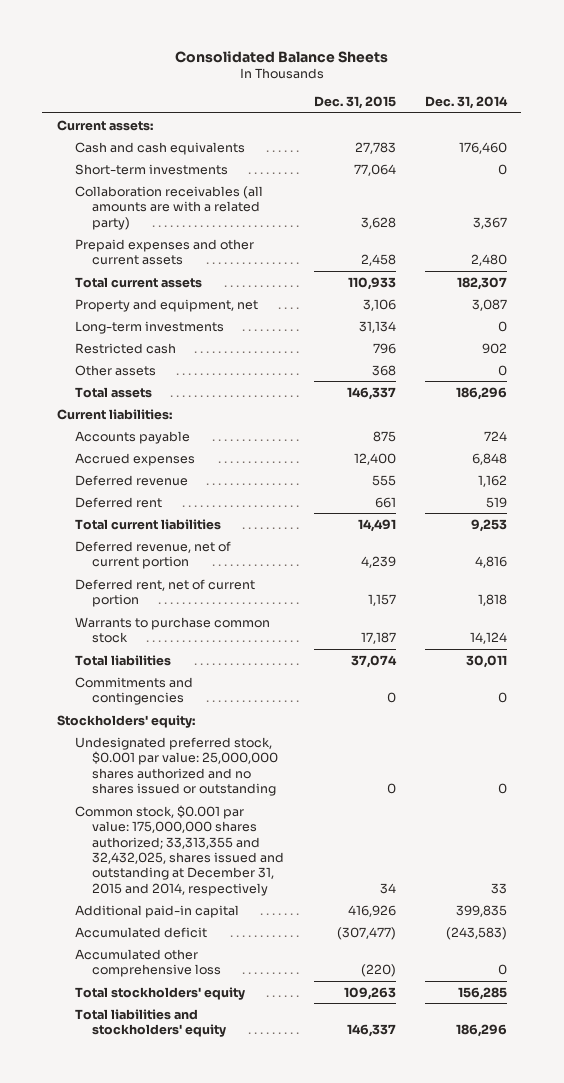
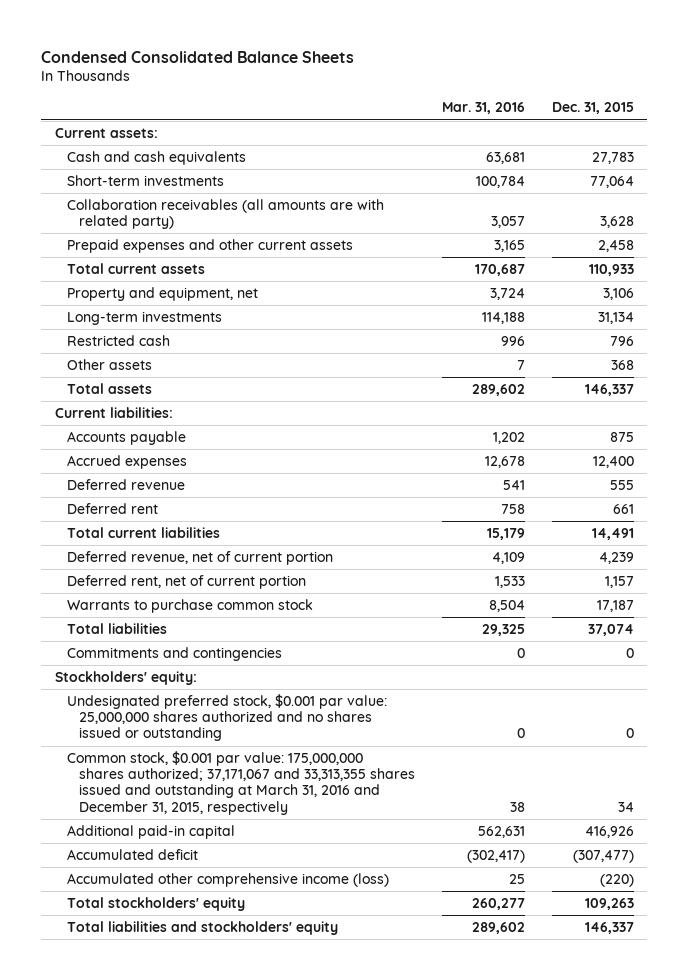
[174,50,388,63] Consolidated Balance Sheets -> [41,50,355,63] Condensed Consolidated Balance Sheets
[424,96,508,110] Dec. 31, 2014 -> none
none -> [441,102,525,115] Mar. 31, 2016
[74,185,263,230] Collaboration receivables (all amounts are with a related party) -> [66,199,384,230] Collaboration receivables (all amounts are with related party)
[74,804,285,896] Common stock, $0.001 par value: 175,000,000 shares authorized; 33,313,355 and 32,432,025, shares issued and outstanding at December 31, 2015 and 2014, respectively -> [66,751,415,815] Common stock, $0.001 par value: 175,000,000 shares authorized; 37,171,067 and 33,313,355 shares issued and outstanding at March 31, 2016 and December 31, 2015, respectively
[74,948,222,978] Accumulated other comprehensive loss -> [66,873,389,888] Accumulated other comprehensive income (loss)

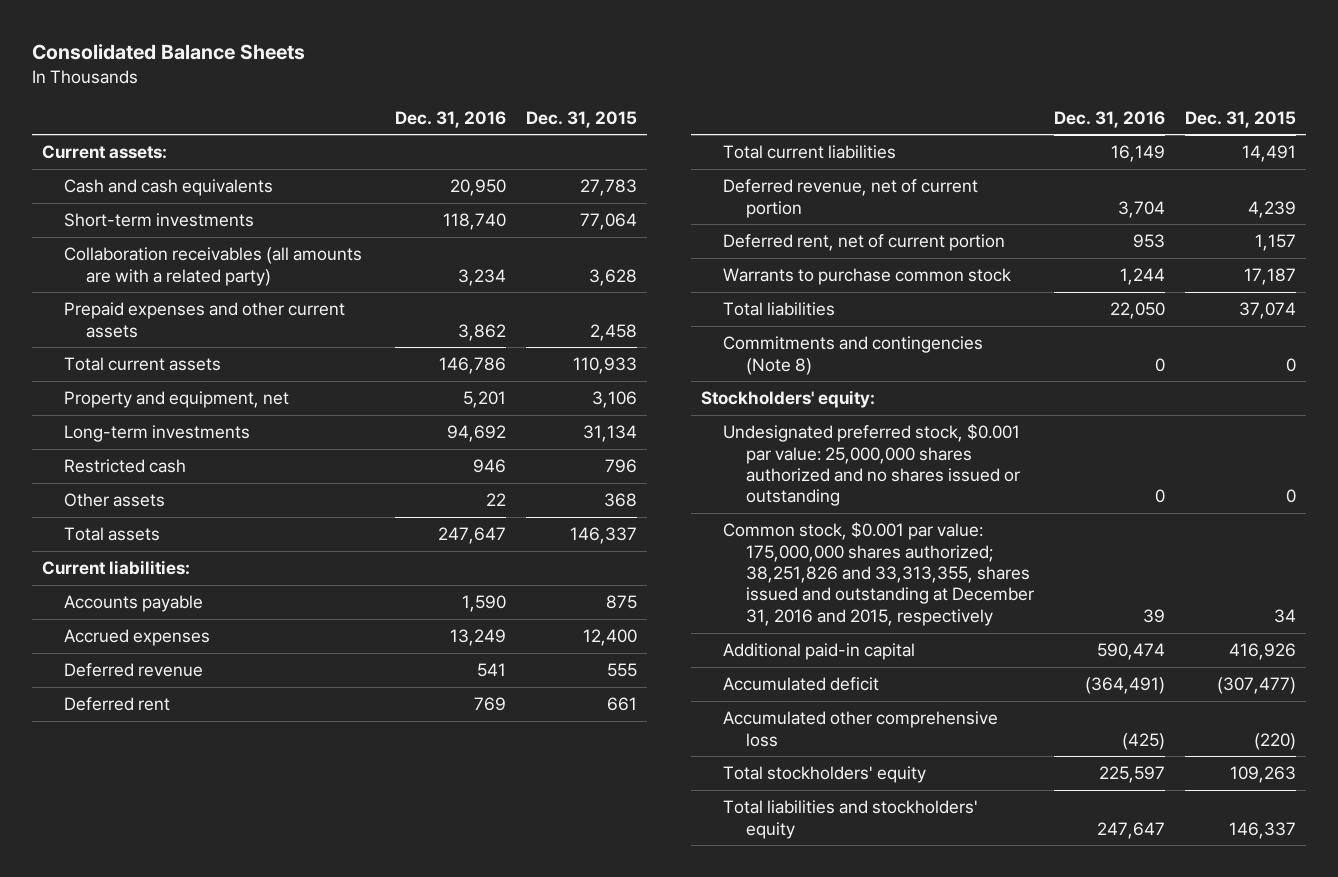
[41,50,355,63] Condensed Consolidated Balance Sheets -> [31,44,305,61] Consolidated Balance Sheets
[441,102,525,115] Mar. 31, 2016 -> none
none -> [394,110,506,128] Dec. 31, 2016
[66,199,384,230] Collaboration receivables (all amounts are with related party) -> [64,247,363,286] Collaboration receivables (all amounts are with a related party)
[66,647,282,662] Commitments and contingencies -> [723,336,984,375] Commitments and contingencies (Note 8)
[66,751,415,815] Common stock, $0.001 par value: 175,000,000 shares authorized; 37,171,067 and 33,313,355 shares issued and outstanding at March 31, 2016 and December 31, 2015, respectively -> [723,522,1034,626] Common stock, $0.001 par value: 175,000,000 shares authorized; 38,251,826 and 33,313,355, shares issued and outstanding at December 31, 2016 and 2015, respectively
[66,873,389,888] Accumulated other comprehensive income (loss) -> [723,711,999,747] Accumulated other comprehensive loss

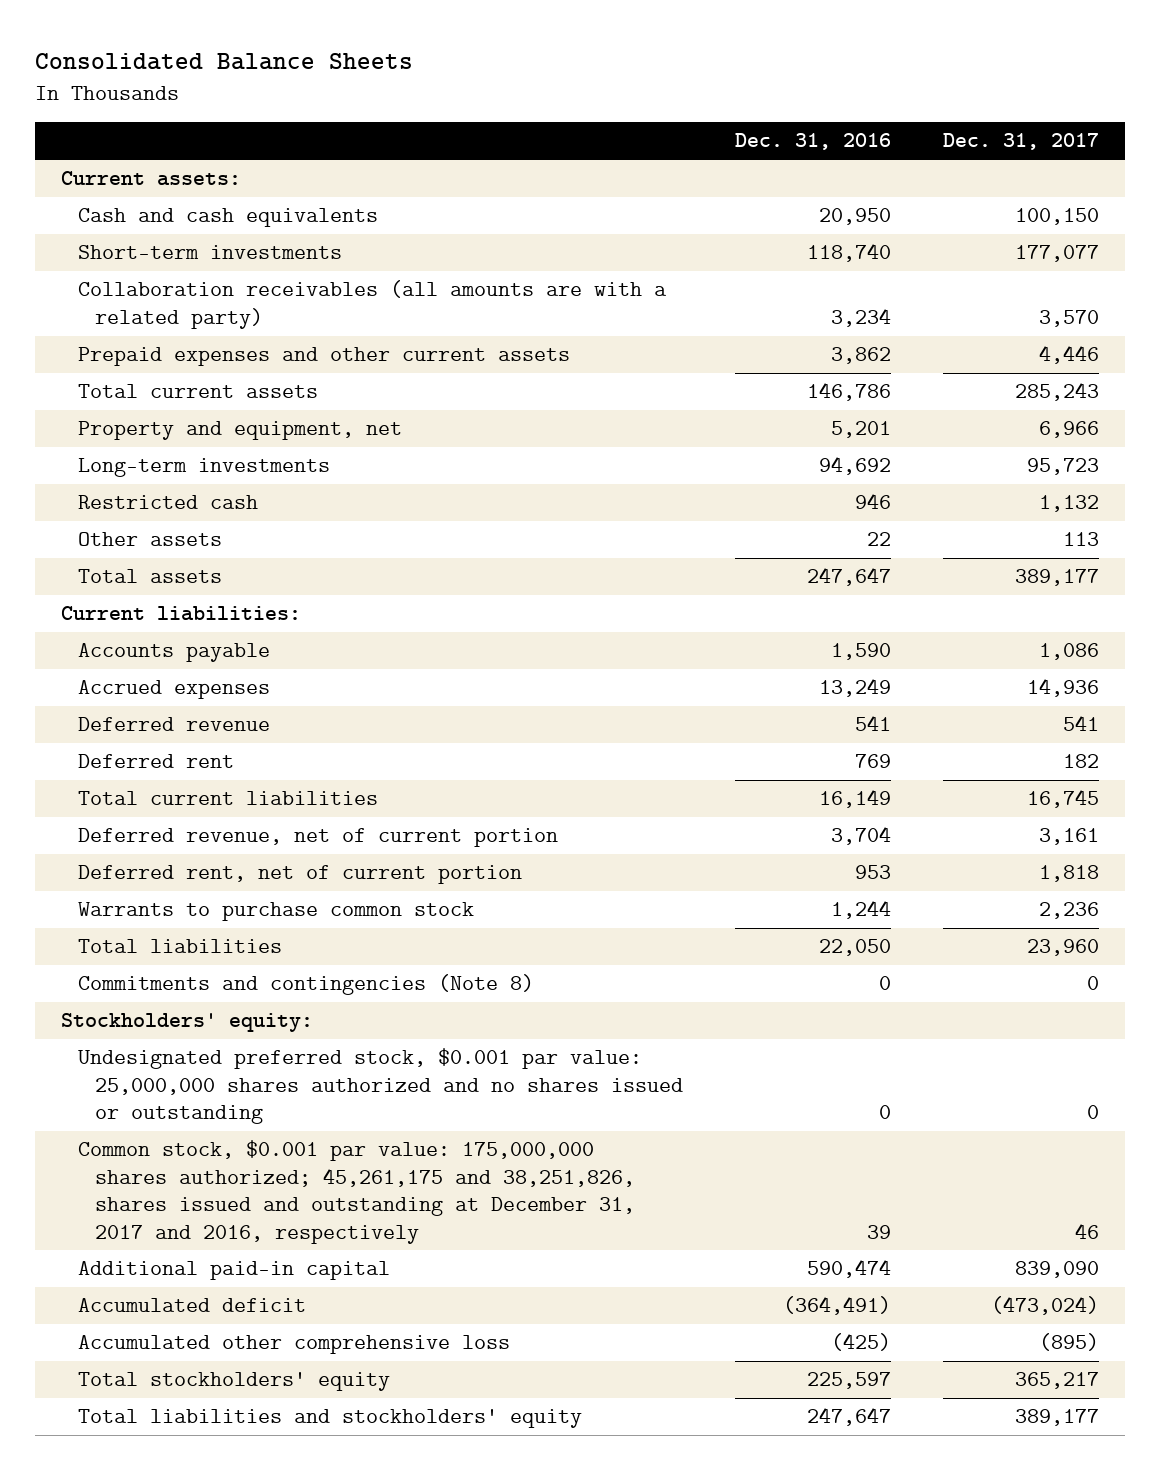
[526,110,638,128] Dec. 31, 2015 -> none
none -> [942,133,1099,151] Dec. 31, 2017
[723,522,1034,626] Common stock, $0.001 par value: 175,000,000 shares authorized; 38,251,826 and 33,313,355, shares issued and outstanding at December 31, 2016 and 2015, respectively -> [77,1140,635,1244] Common stock, $0.001 par value: 175,000,000 shares authorized; 45,261,175 and 38,251,826, shares issued and outstanding at December 31, 2017 and 2016, respectively

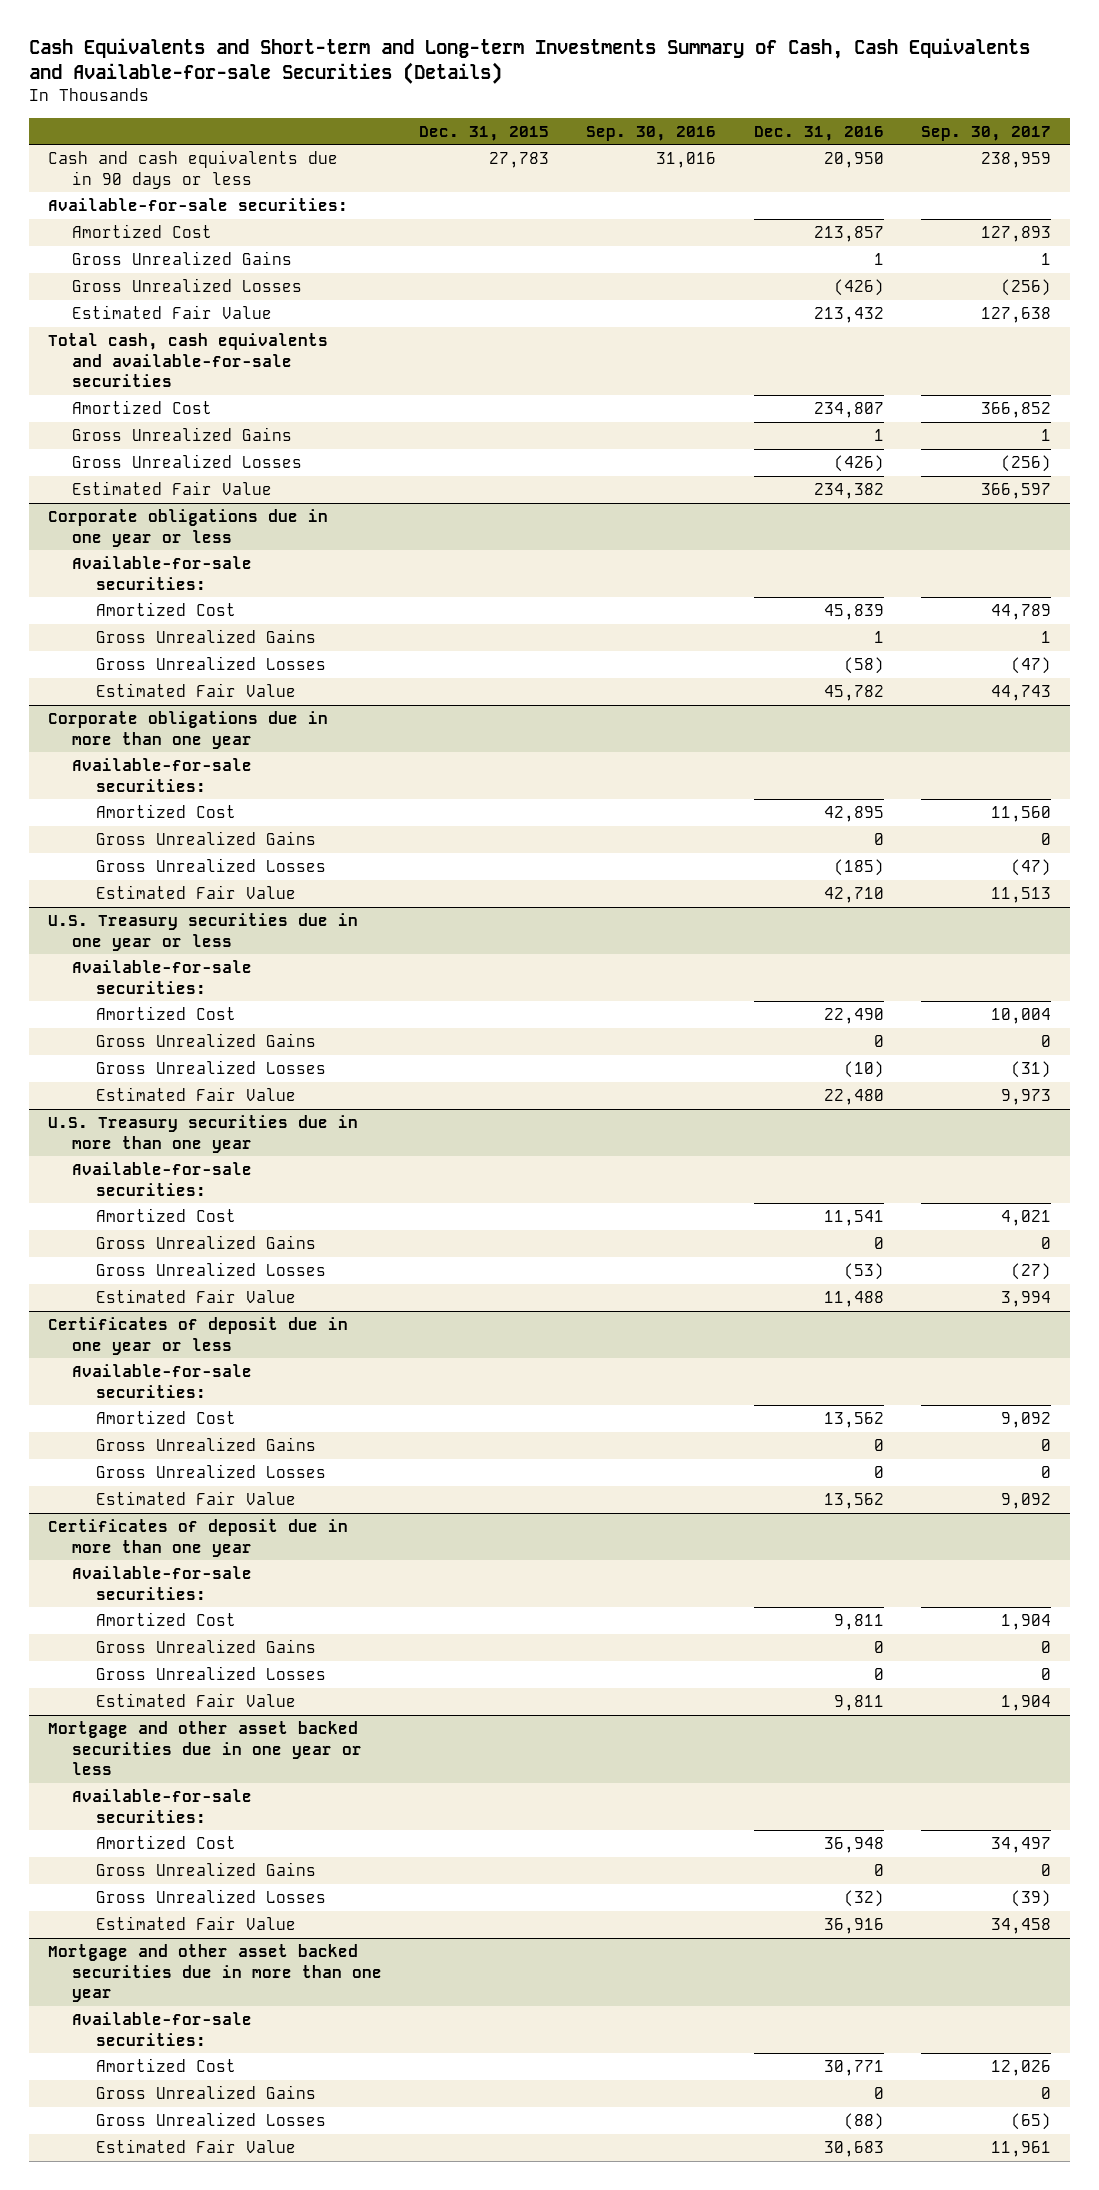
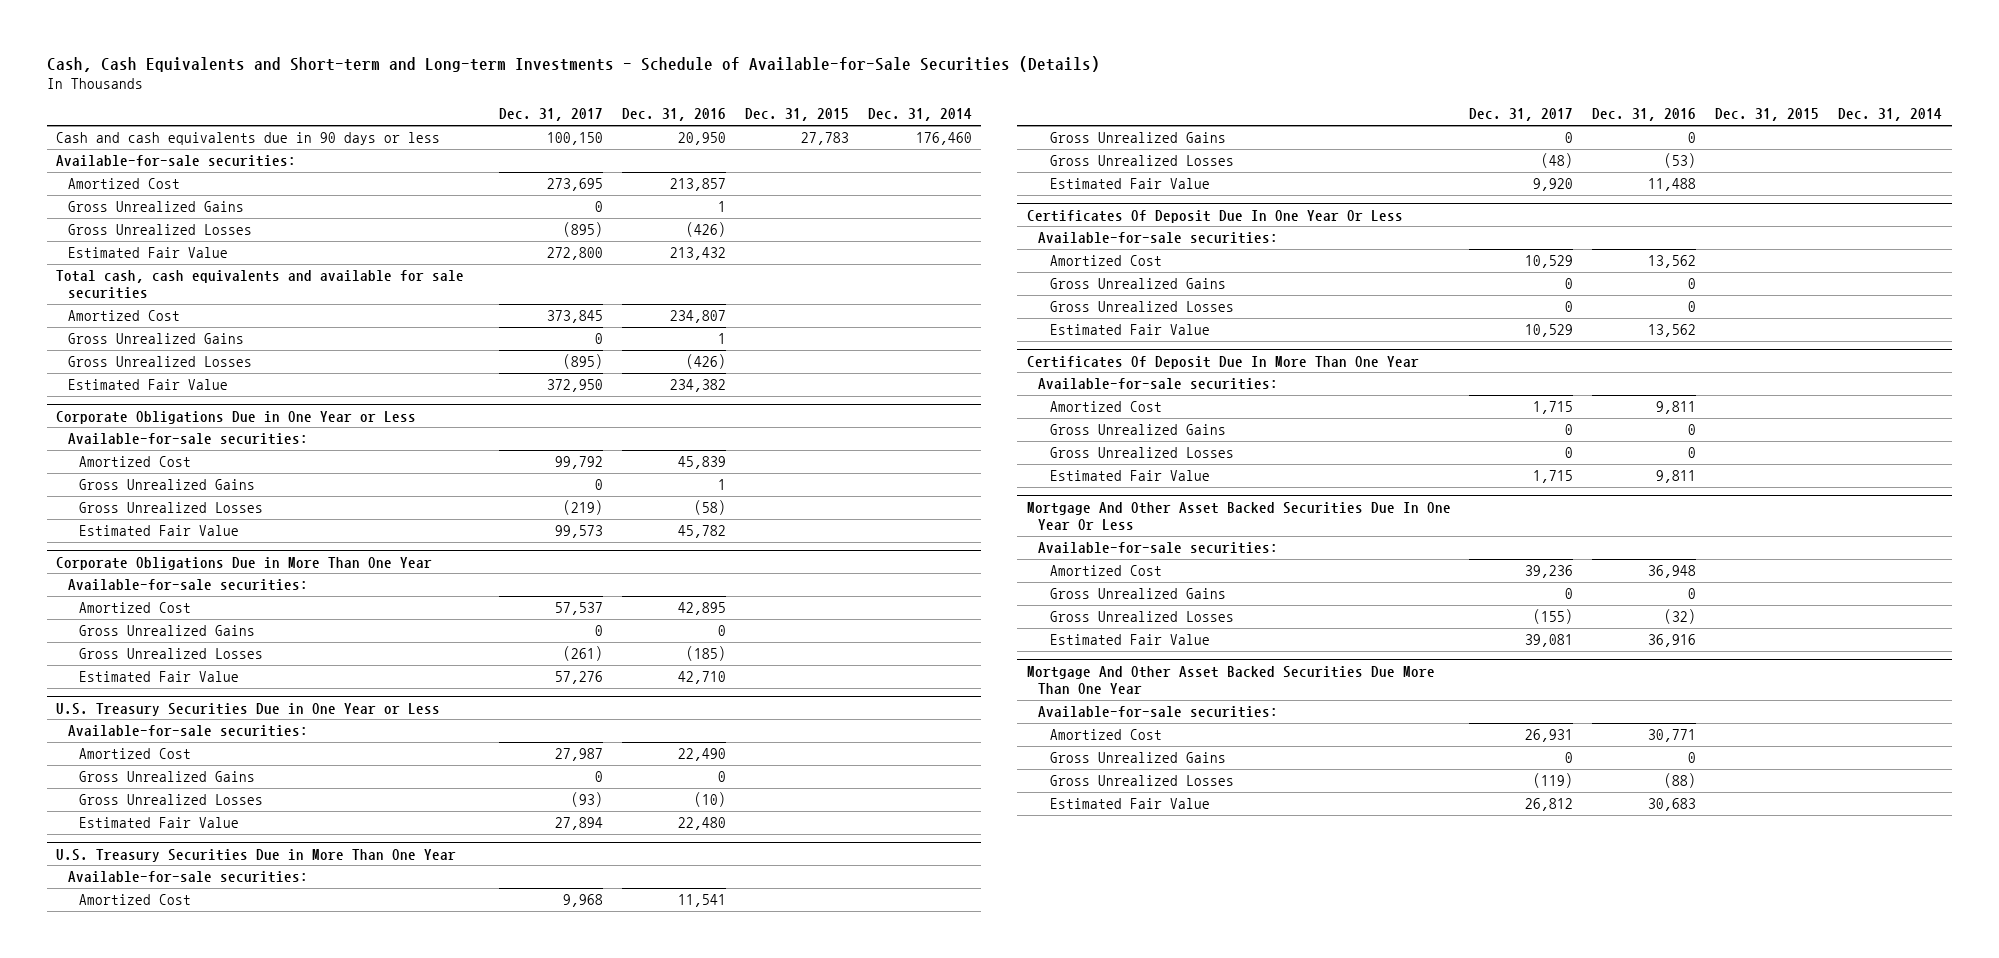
[29,38,1031,85] Cash Equivalents and Short-term and Long-term Investments Summary of Cash, Cash Equivalents and Available-for-sale Securities (Details) -> [46,56,1100,73] Cash, Cash Equivalents and Short-term and Long-term Investments - Schedule of Available-for-Sale Securities (Details)
[586,125,717,141] Sep. 30, 2016 -> none
[920,125,1051,141] Sep. 30, 2017 -> none
none -> [499,108,604,122] Dec. 31, 2017
none -> [868,108,973,122] Dec. 31, 2014
[47,333,328,388] Total cash, cash equivalents and available-for-sale securities -> [56,269,465,300] Total cash, cash equivalents and available for sale securities
[47,509,328,547] Corporate obligations due in one year or less -> [56,410,417,424] Corporate Obligations Due in One Year or Less
[47,711,328,749] Corporate obligations due in more than one year -> [56,556,433,570] Corporate Obligations Due in More Than One Year
[47,913,358,951] U.S. Treasury securities due in one year or less -> [56,702,441,716] U.S. Treasury Securities Due in One Year or Less
[47,1115,358,1153] U.S. Treasury securities due in more than one year -> [56,848,457,862] U.S. Treasury Securities Due in More Than One Year
[47,1317,348,1355] Certificates of deposit due in one year or less -> [1026,209,1403,223] Certificates Of Deposit Due In One Year Or Less
[47,1519,348,1557] Certificates of deposit due in more than one year -> [1026,355,1419,369] Certificates Of Deposit Due In More Than One Year
[47,1721,362,1776] Mortgage and other asset backed securities due in one year or less -> [1026,501,1451,531] Mortgage And Other Asset Backed Securities Due In One Year Or Less
[47,1944,382,2003] Mortgage and other asset backed securities due in more than one year -> [1026,665,1435,695] Mortgage And Other Asset Backed Securities Due More Than One Year

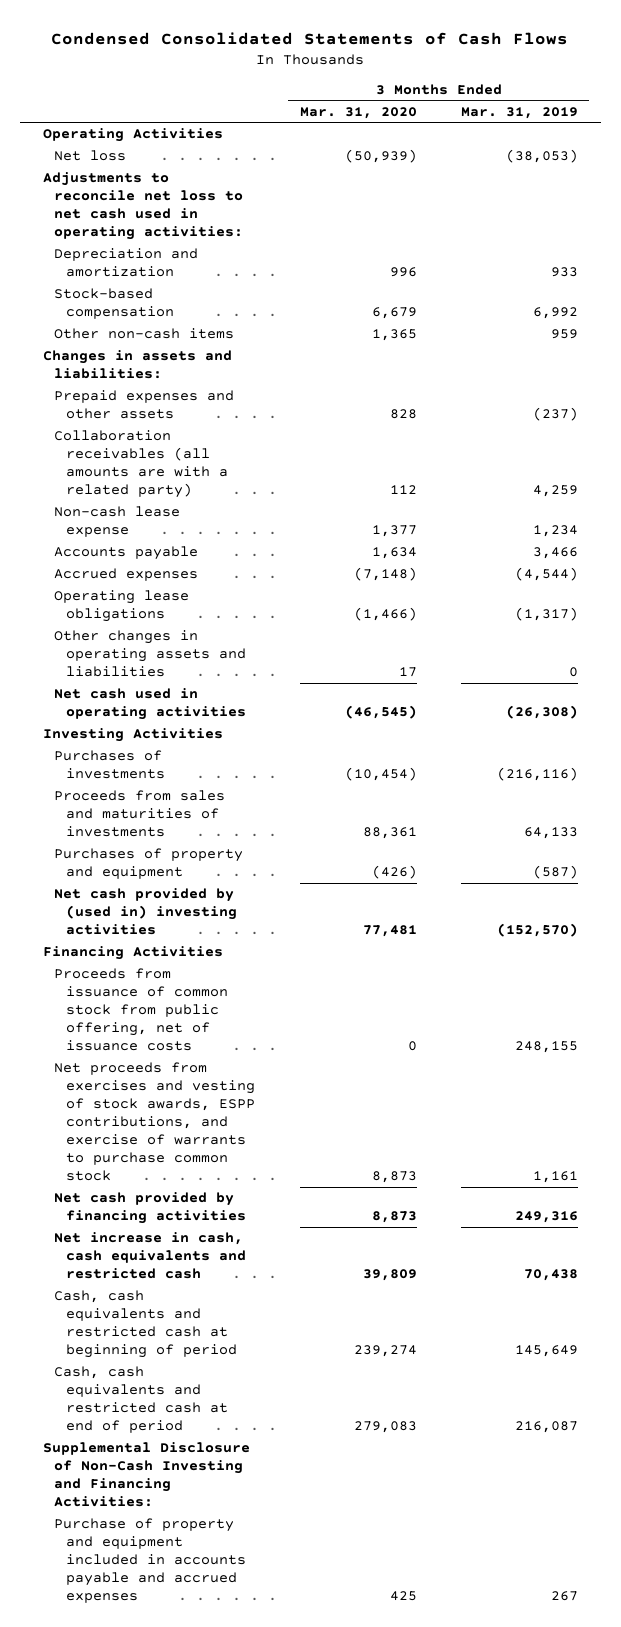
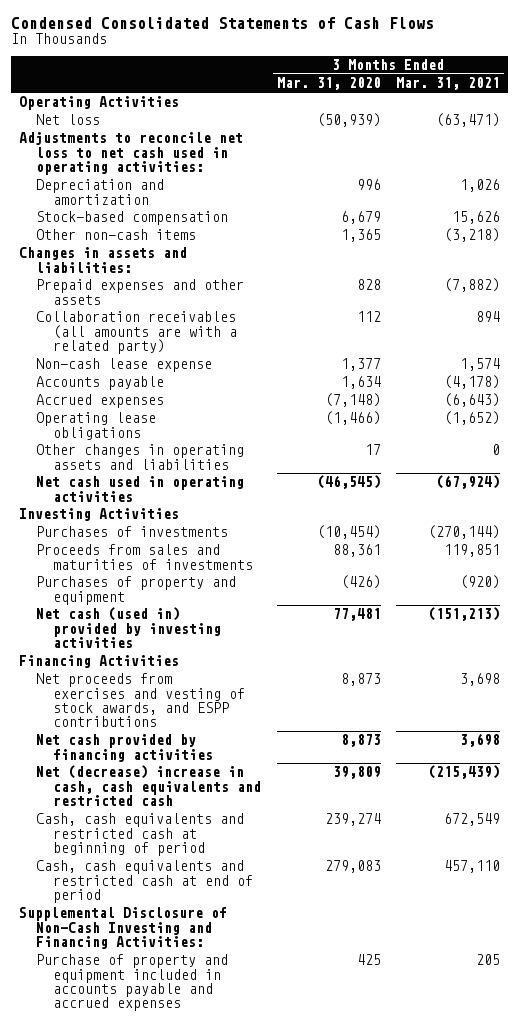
[461,106,579,119] Mar. 31, 2019 -> none
none -> [396,77,501,91] Mar. 31, 2021
[54,888,237,936] Net cash provided by (used in) investing activities -> [35,607,221,648] Net cash (used in) provided by investing activities
[54,968,228,1052] Proceeds from issuance of common stock from public offering, net of issuance costs -> none
[54,1062,255,1182] Net proceeds from exercises and vesting of stock awards, ESPP contributions, and exercise of warrants to purchase common stock -> [35,673,245,727] Net proceeds from exercises and vesting of stock awards, and ESPP contributions
[54,1232,246,1280] Net increase in cash, cash equivalents and restricted cash -> [35,765,261,806] Net (decrease) increase in cash, cash equivalents and restricted cash

